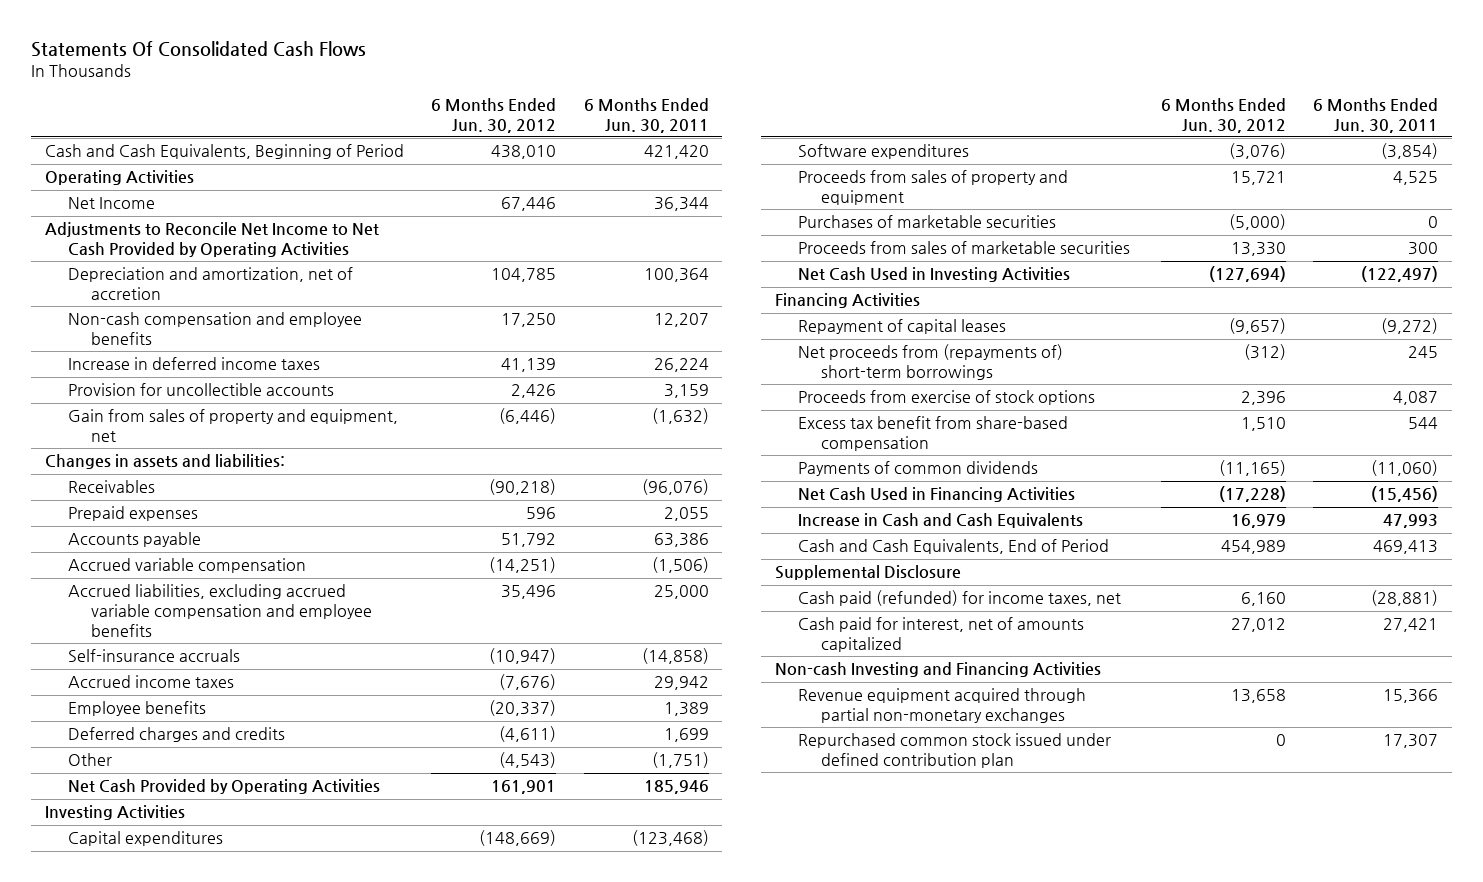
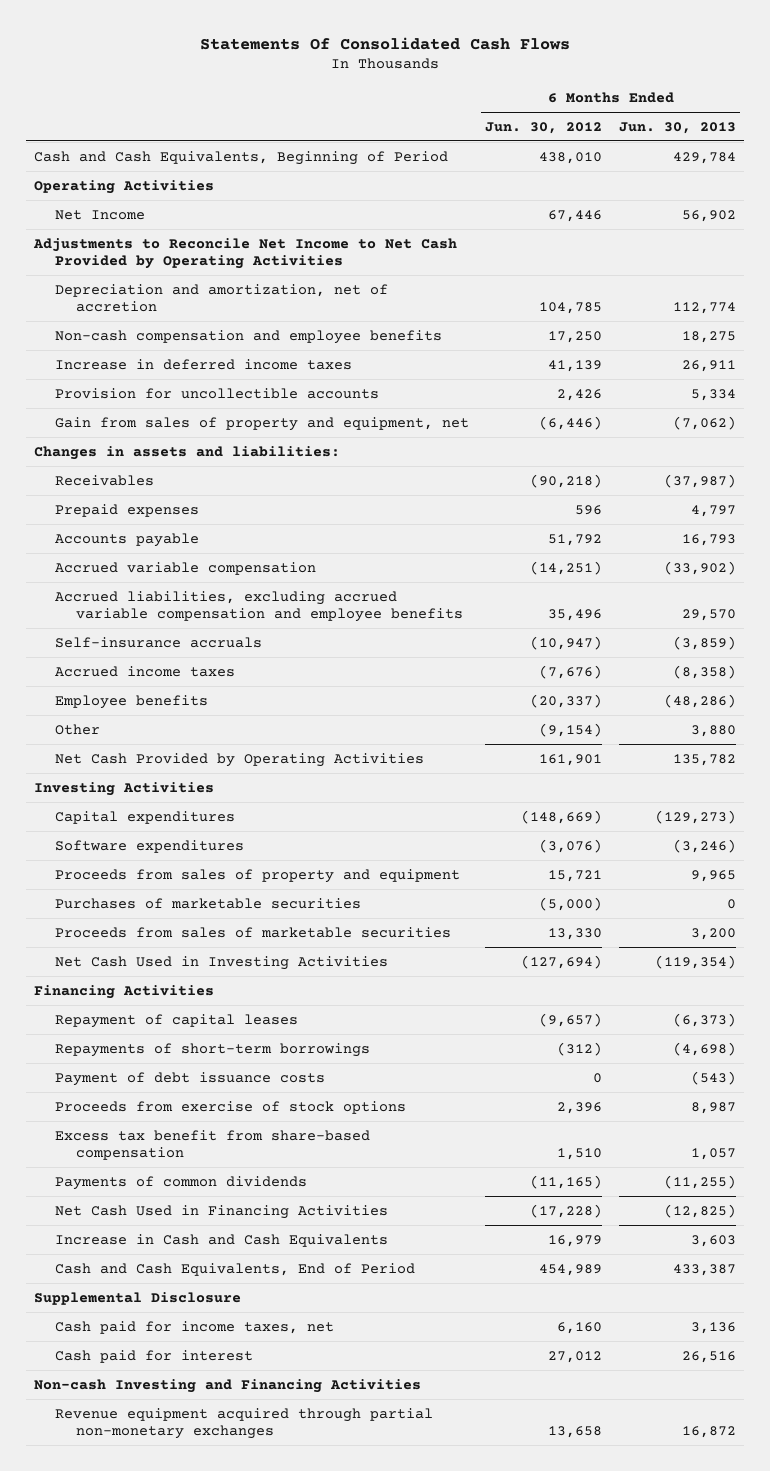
[583,97,709,133] 6 Months Ended Jun. 30, 2011 -> none
none -> [618,121,736,134] Jun. 30, 2013
[68,727,286,743] Deferred charges and credits -> none
[499,752,557,769] (4,543) -> [539,722,603,737] (9,154)
[797,344,1063,380] Net proceeds from (repayments of) short-term borrowings -> [54,1042,370,1057] Repayments of short-term borrowings
none -> [54,1071,325,1086] Payment of debt issuance costs
[797,590,1121,607] Cash paid (refunded) for income taxes, net -> [54,1320,334,1334] Cash paid for income taxes, net
[797,617,1084,652] Cash paid for interest, net of amounts capitalized -> [54,1349,253,1363] Cash paid for interest
[797,733,1111,768] Repurchased common stock issued under defined contribution plan -> none

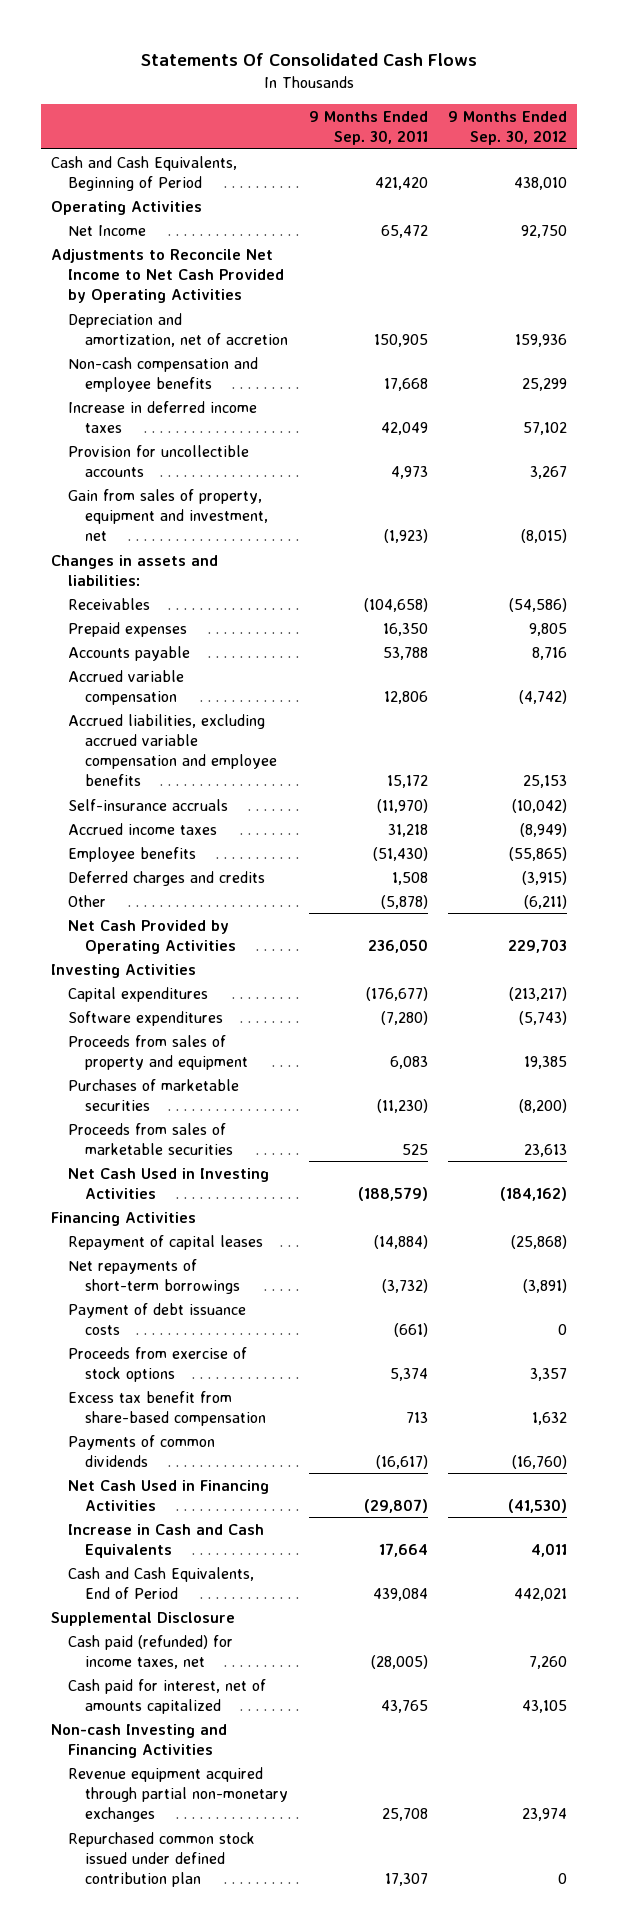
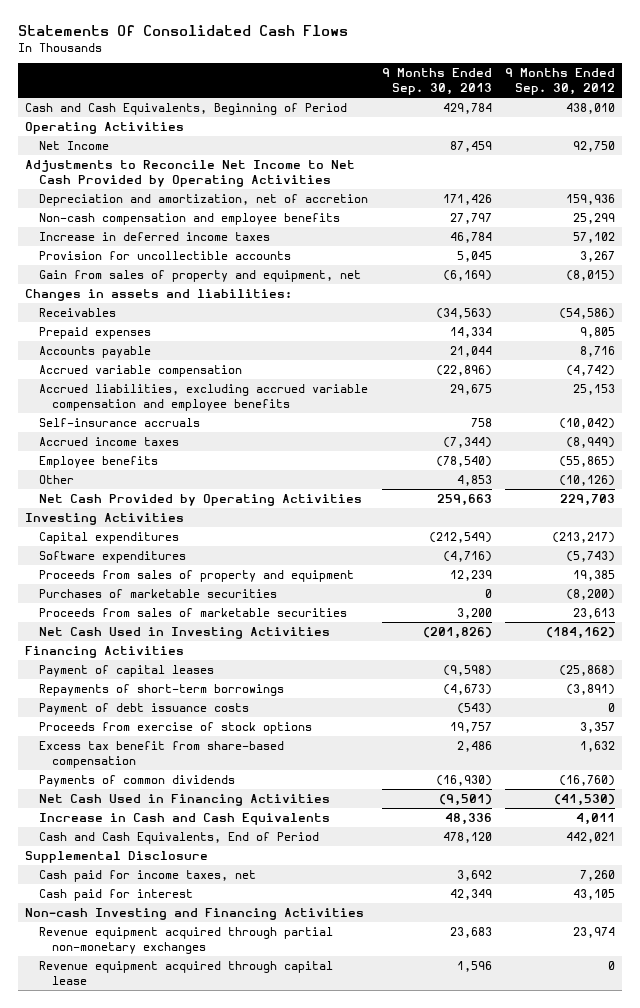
[308,110,428,146] 9 Months Ended Sep. 30, 2011 -> none
none -> [381,68,492,96] 9 Months Ended Sep. 30, 2013
[68,488,269,541] Gain from sales of property, equipment and investment, net -> [38,269,361,282] Gain from sales of property and equipment, net
[68,870,266,886] Deferred charges and credits -> none
[523,894,567,909] (6,211) -> [559,474,616,486] (10,126)
[68,1234,264,1250] Repayment of capital leases -> [38,664,214,677] Payment of capital leases
[68,1258,241,1294] Net repayments of short-term borrowings -> [38,683,284,696] Repayments of short-term borrowings
[68,1634,234,1669] Cash paid (refunded) for income taxes, net -> [38,869,256,882] Cash paid for income taxes, net
[68,1678,267,1714] Cash paid for interest, net of amounts capitalized -> [38,888,193,901] Cash paid for interest
[68,1831,256,1887] Repurchased common stock issued under defined contribution plan -> none
none -> [38,960,333,985] Revenue equipment acquired through capital lease

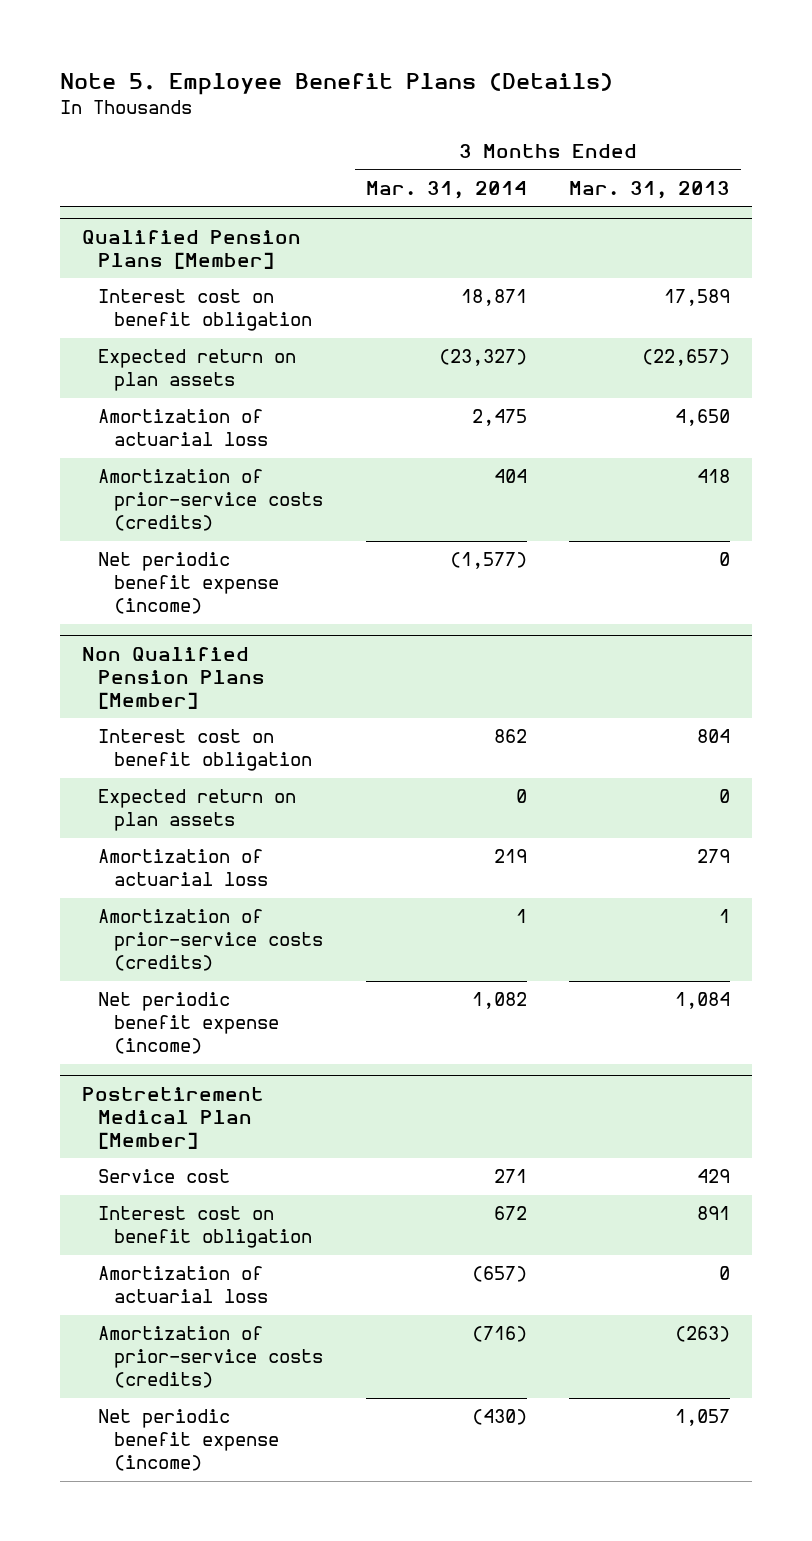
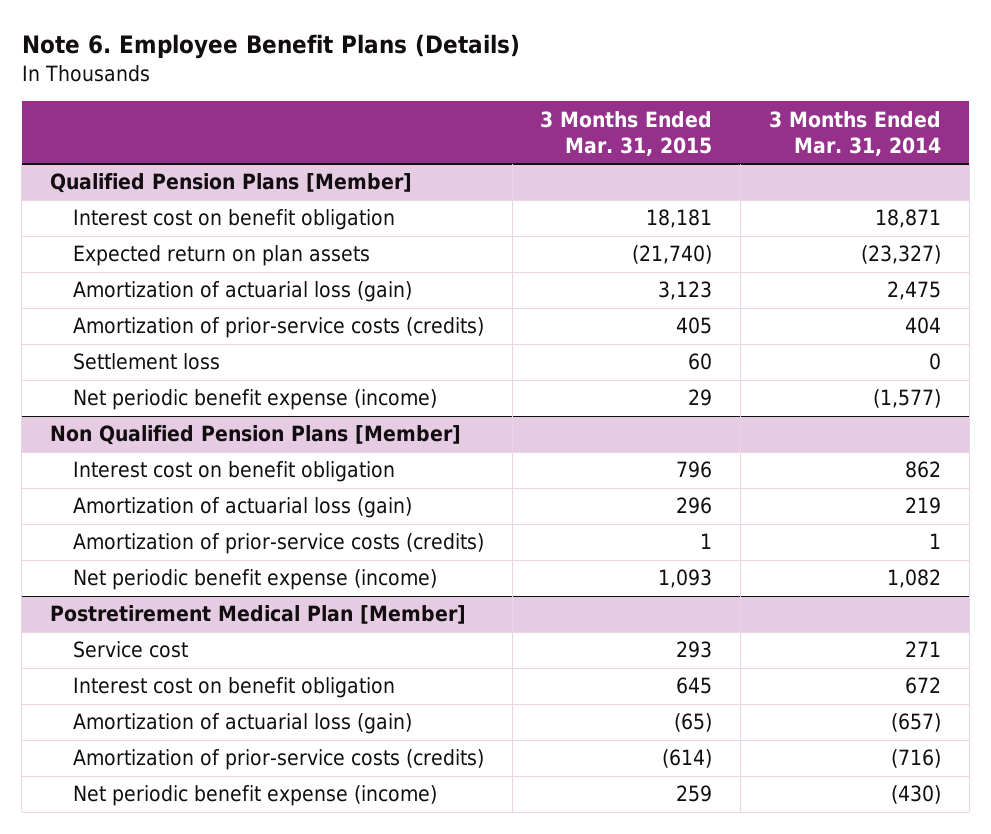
[60,72,614,95] Note 5. Employee Benefit Plans (Details) -> [21,34,520,60] Note 6. Employee Benefit Plans (Details)
[569,180,731,199] Mar. 31, 2013 -> none
none -> [540,110,713,156] 3 Months Ended Mar. 31, 2015
[98,409,269,447] Amortization of actuarial loss -> [73,281,413,303] Amortization of actuarial loss (gain)
none -> [73,353,221,371] Settlement loss
[98,789,297,832] Expected return on plan assets -> none
[98,849,269,887] Amortization of actuarial loss -> [73,497,413,519] Amortization of actuarial loss (gain)
[98,1266,269,1304] Amortization of actuarial loss -> [73,713,413,735] Amortization of actuarial loss (gain)

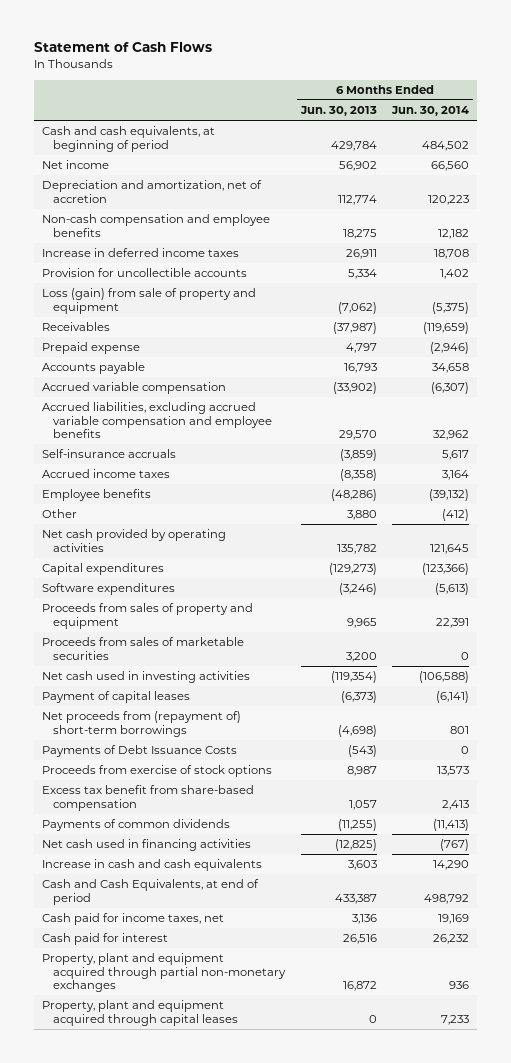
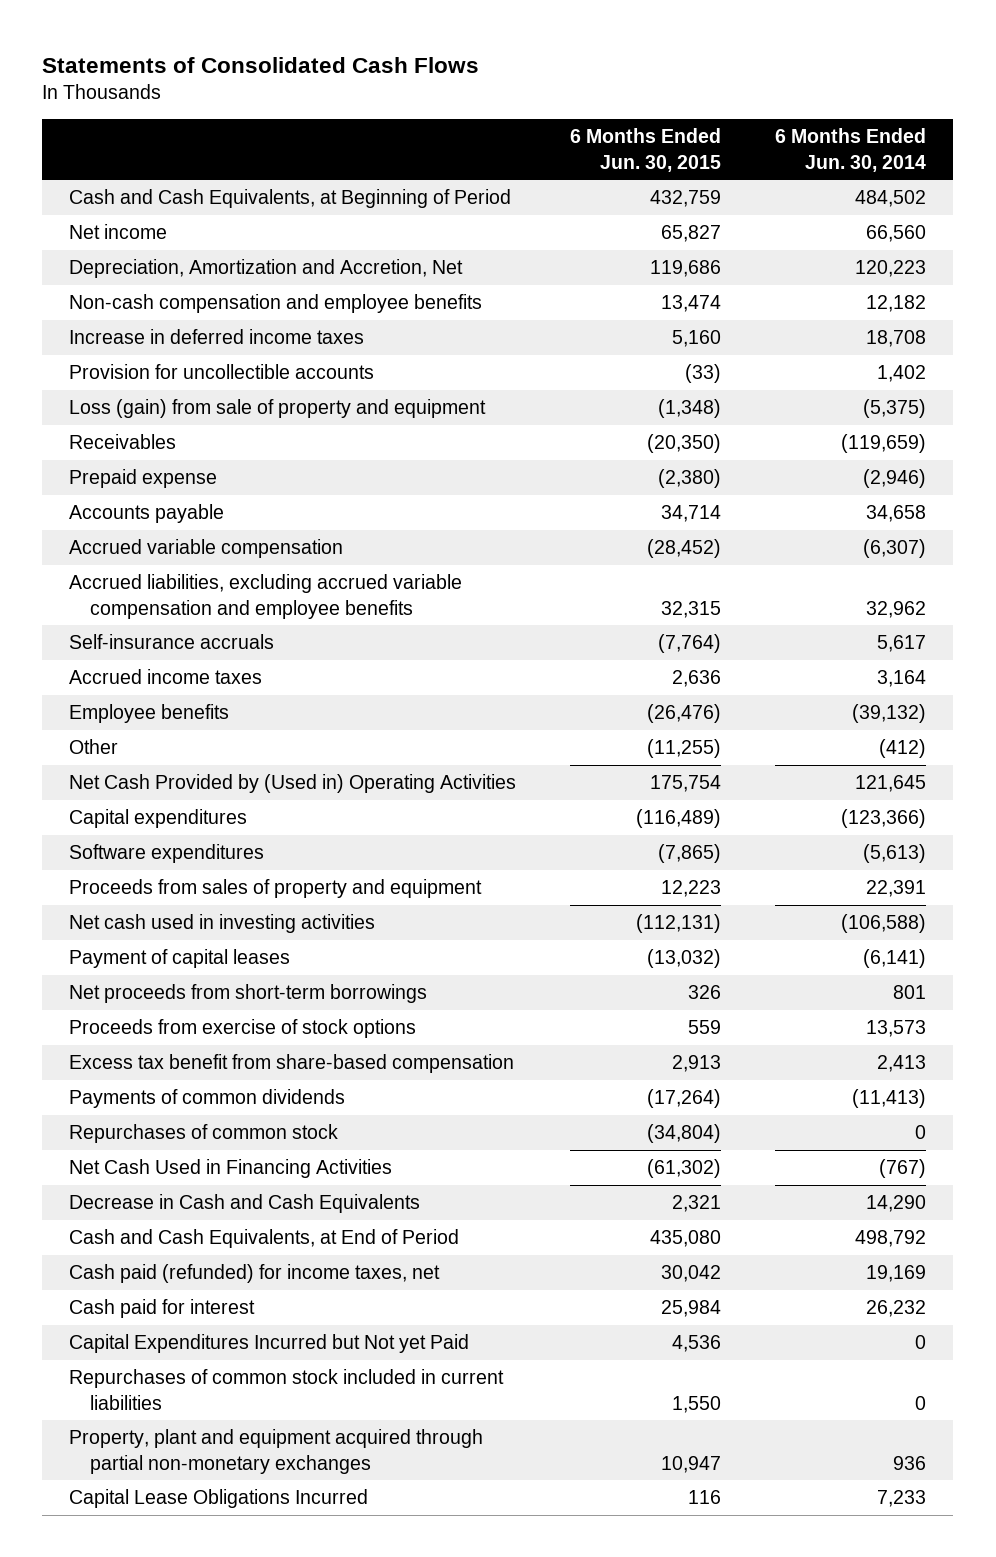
[34,42,213,53] Statement of Cash Flows -> [42,56,480,73] Statements of Consolidated Cash Flows
[299,106,377,117] Jun. 30, 2013 -> none
none -> [570,128,722,172] 6 Months Ended Jun. 30, 2015
[42,126,216,152] Cash and cash equivalents, at beginning of period -> [69,189,512,209] Cash and Cash Equivalents, at Beginning of Period
[42,180,263,203] Depreciation and amortization, net of accretion -> [69,259,464,279] Depreciation, Amortization and Accretion, Net
[42,529,227,552] Net cash provided by operating activities -> [69,774,517,794] Net Cash Provided by (Used in) Operating Activities
[42,637,245,660] Proceeds from sales of marketable securities -> none
[42,745,238,758] Payments of Debt Issuance Costs -> none
[42,711,242,737] Net proceeds from (repayment of) short-term borrowings -> [69,984,428,1004] Net proceeds from short-term borrowings
none -> [69,1124,339,1144] Repurchases of common stock
[42,839,252,852] Net cash used in financing activities -> [69,1159,393,1179] Net Cash Used in Financing Activities
[42,859,263,872] Increase in cash and cash equivalents -> [69,1194,421,1214] Decrease in Cash and Cash Equivalents
[42,879,260,905] Cash and Cash Equivalents, at end of period -> [69,1229,460,1249] Cash and Cash Equivalents, at End of Period
[42,913,225,926] Cash paid for income taxes, net -> [69,1264,441,1284] Cash paid (refunded) for income taxes, net
none -> [69,1334,470,1354] Capital Expenditures Incurred but Not yet Paid
none -> [69,1369,505,1410] Repurchases of common stock included in current liabilities
[42,1000,238,1026] Property, plant and equipment acquired through capital leases -> [69,1489,369,1509] Capital Lease Obligations Incurred

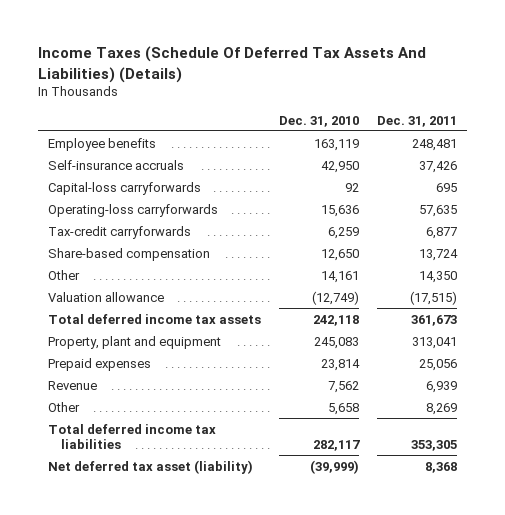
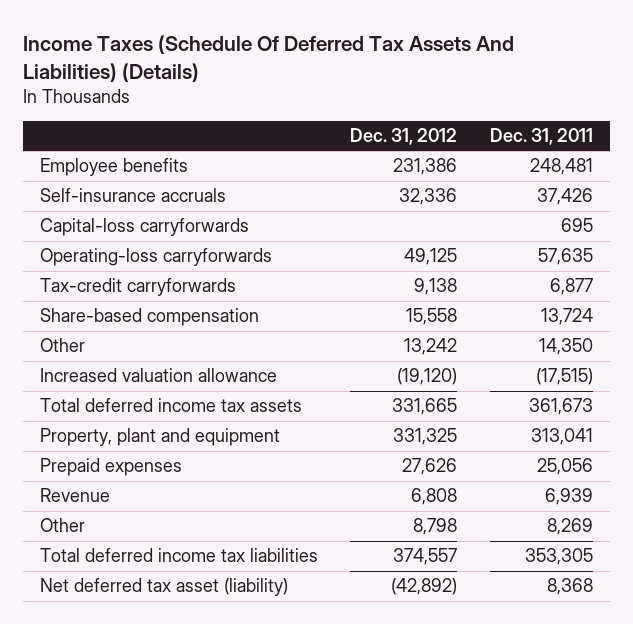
[279,115,360,127] Dec. 31, 2010 -> none
none -> [350,128,458,146] Dec. 31, 2012
[47,291,164,302] Valuation allowance -> [39,368,277,383] Increased valuation allowance

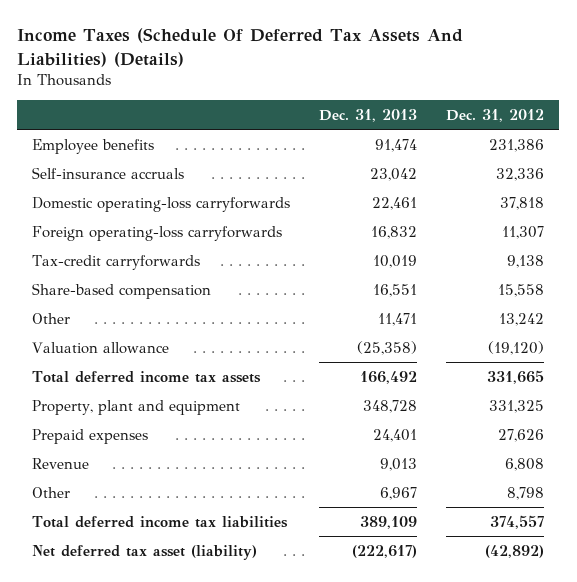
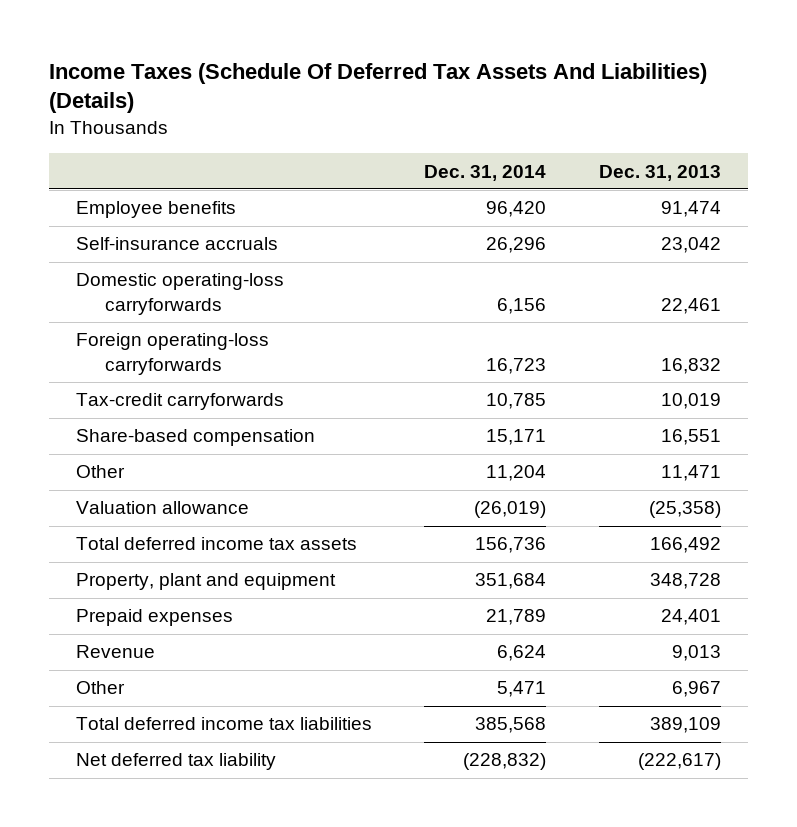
[446,108,545,122] Dec. 31, 2012 -> none
none -> [424,164,547,181] Dec. 31, 2014
[32,544,258,560] Net deferred tax asset (liability) -> [75,753,276,771] Net deferred tax liability

